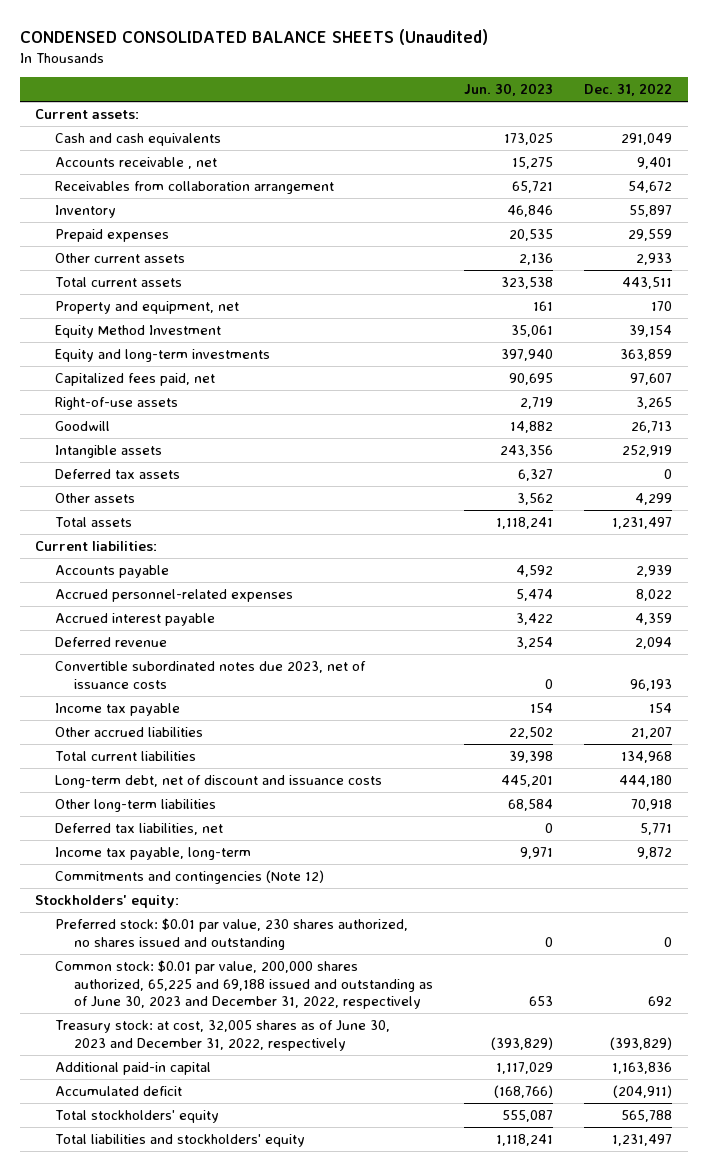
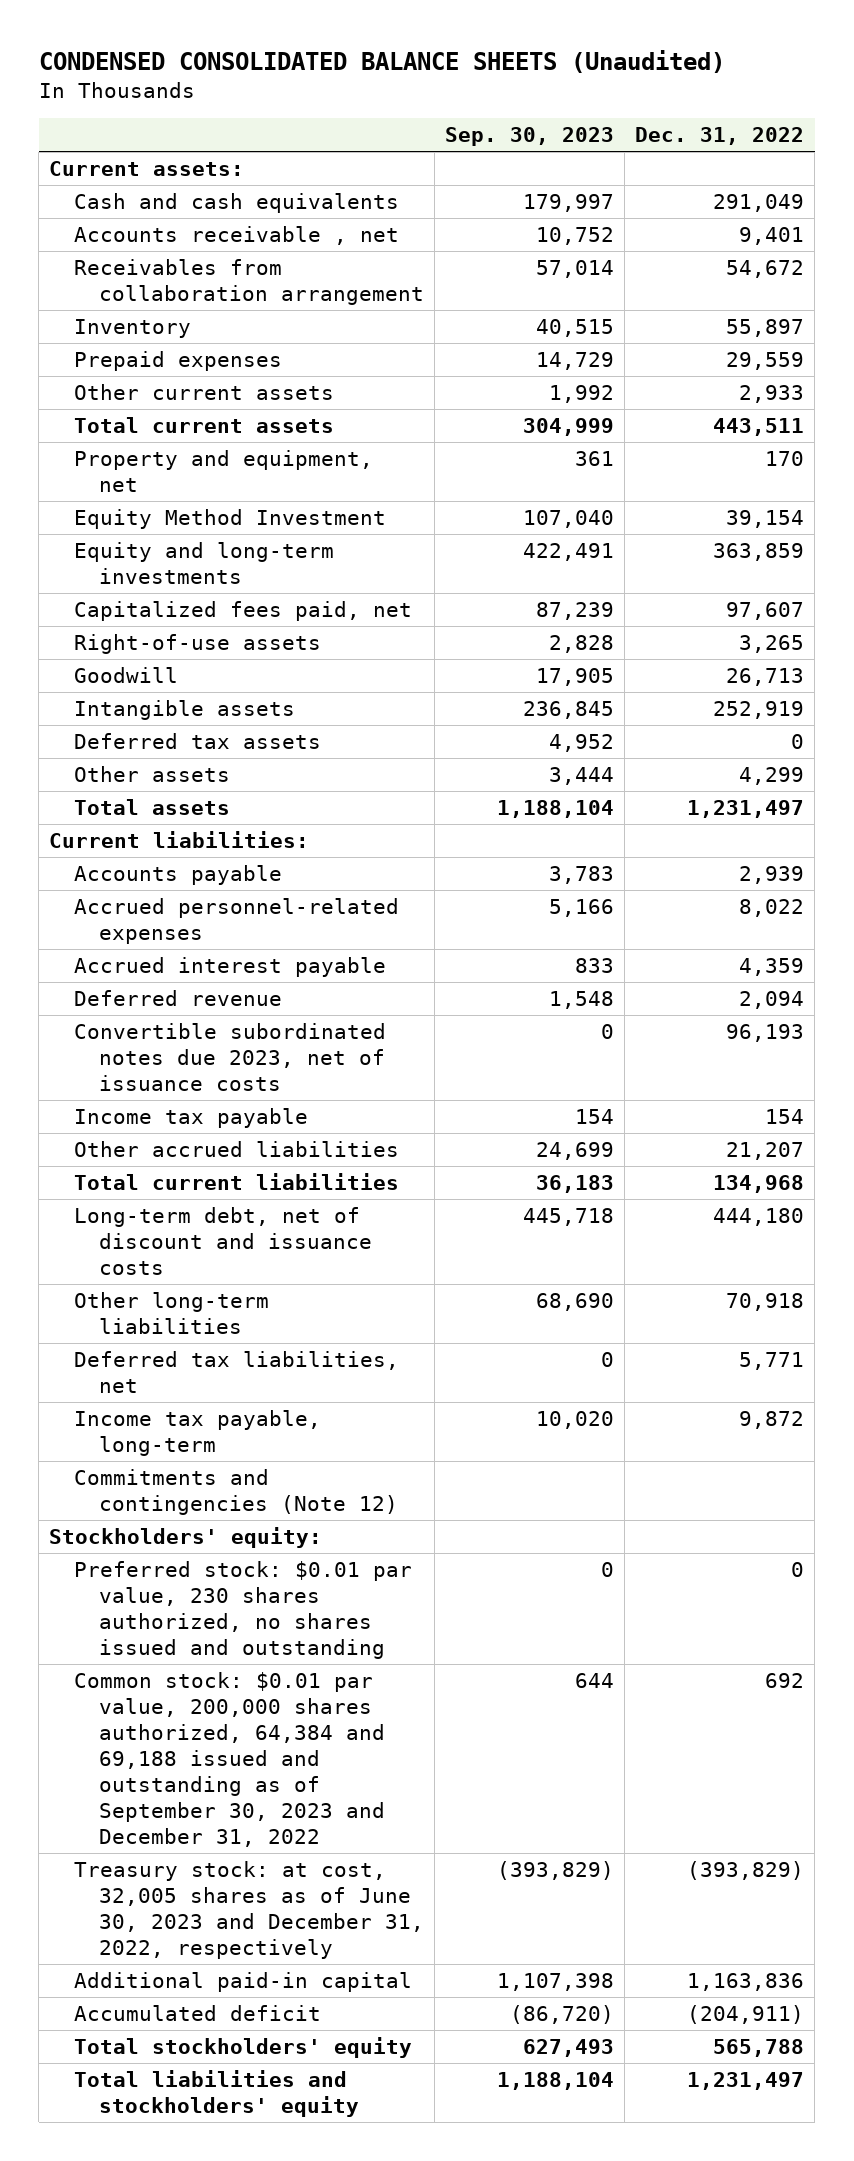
[464,83,554,97] Jun. 30, 2023 -> none
none -> [445,127,615,147] Sep. 30, 2023
[54,960,434,1010] Common stock: $0.01 par value, 200,000 shares authorized, 65,225 and 69,188 issued and outstanding as of June 30, 2023 and December 31, 2022, respectively -> [74,1671,386,1848] Common stock: $0.01 par value, 200,000 shares authorized, 64,384 and 69,188 issued and outstanding as of September 30, 2023 and December 31, 2022

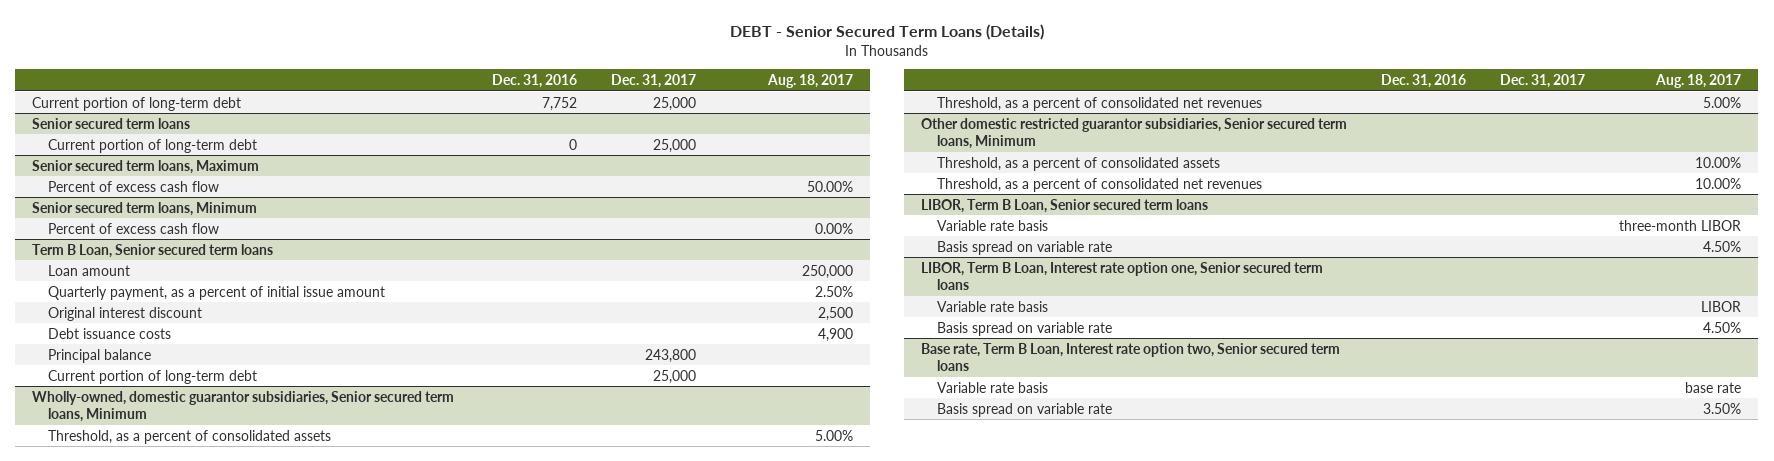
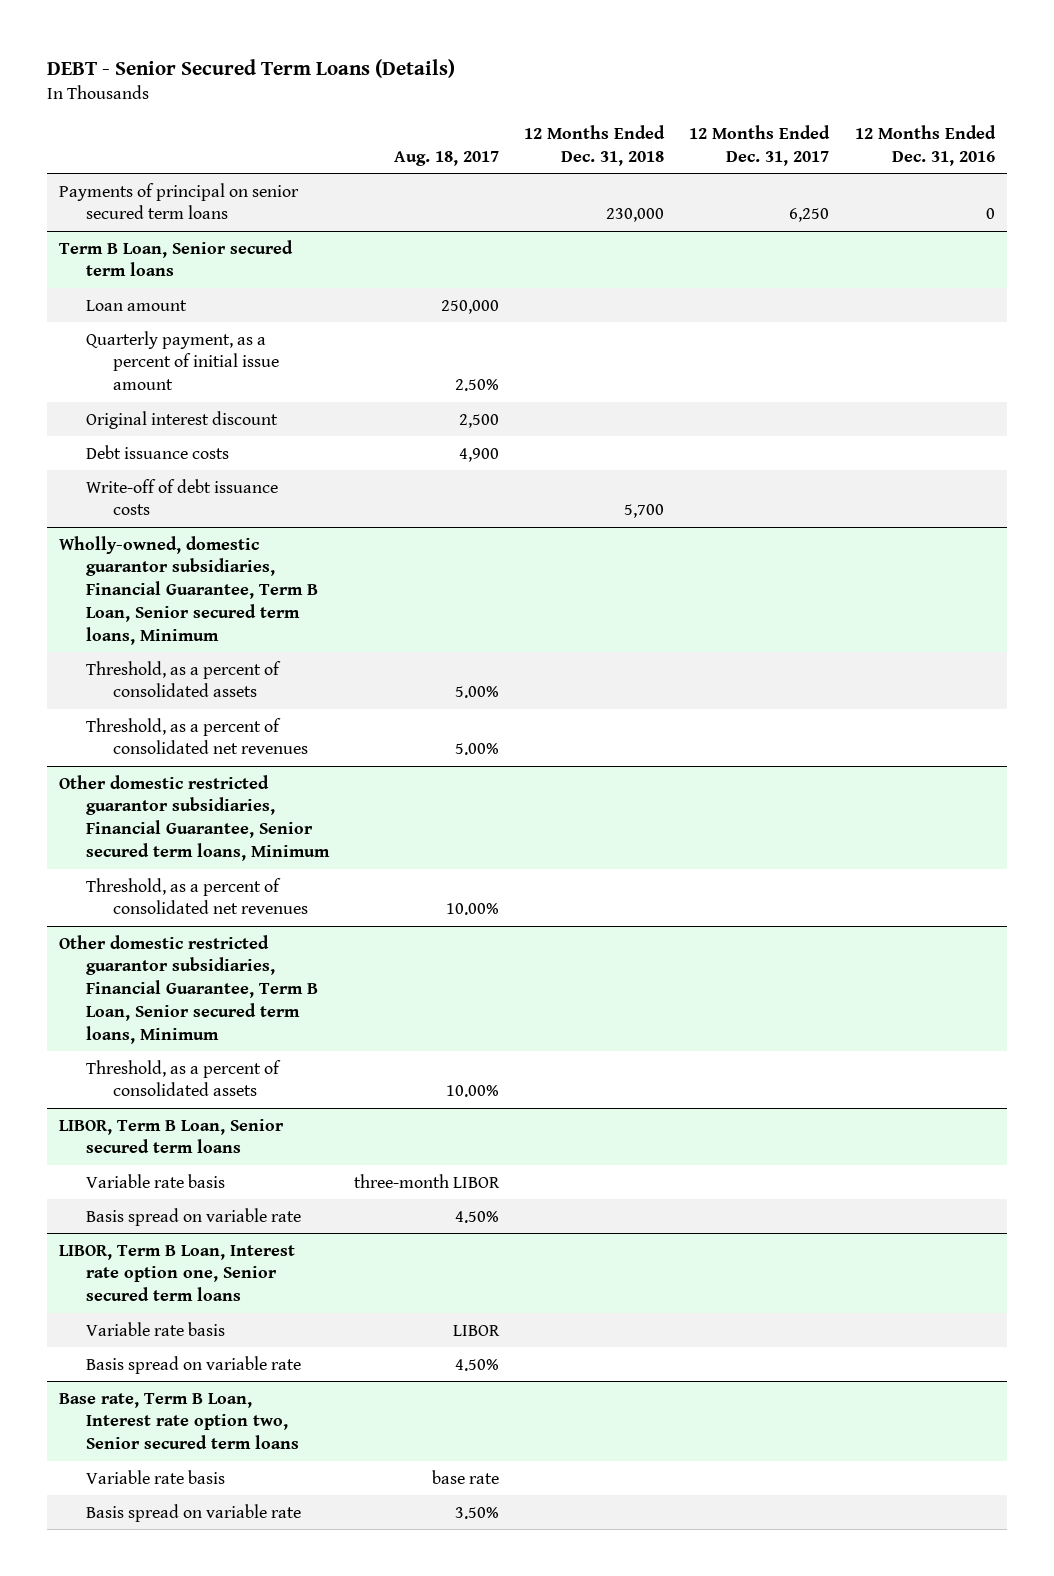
[492,74,578,89] Dec. 31, 2016 -> none
[611,74,697,89] Dec. 31, 2017 -> none
none -> [524,124,666,166] 12 Months Ended Dec. 31, 2018
none -> [689,124,831,166] 12 Months Ended Dec. 31, 2017
none -> [854,124,996,166] 12 Months Ended Dec. 31, 2016
[32,96,242,111] Current portion of long-term debt -> none
[32,117,191,129] Senior secured term loans -> none
[47,138,257,153] Current portion of long-term debt -> none
[32,159,260,174] Senior secured term loans, Maximum -> none
[47,180,219,192] Percent of excess cash flow -> none
[32,201,258,216] Senior secured term loans, Minimum -> none
[47,222,219,234] Percent of excess cash flow -> none
none -> [59,182,300,220] Payments of principal on senior secured term loans
[47,348,151,363] Principal balance -> none
[47,369,257,384] Current portion of long-term debt -> none
none -> [86,478,279,516] Write-off of debt issuance costs
[32,390,455,422] Wholly-owned, domestic guarantor subsidiaries, Senior secured term loans, Minimum -> [59,535,319,645] Wholly-owned, domestic guarantor subsidiaries, Financial Guarantee, Term B Loan, Senior secured term loans, Minimum
[936,156,1220,171] Threshold, as a percent of consolidated assets -> none
[921,117,1348,149] Other domestic restricted guarantor subsidiaries, Senior secured term loans, Minimum -> [59,774,331,862] Other domestic restricted guarantor subsidiaries, Financial Guarantee, Senior secured term loans, Minimum
none -> [59,934,319,1044] Other domestic restricted guarantor subsidiaries, Financial Guarantee, Term B Loan, Senior secured term loans, Minimum
none -> [86,1059,282,1097] Threshold, as a percent of consolidated assets

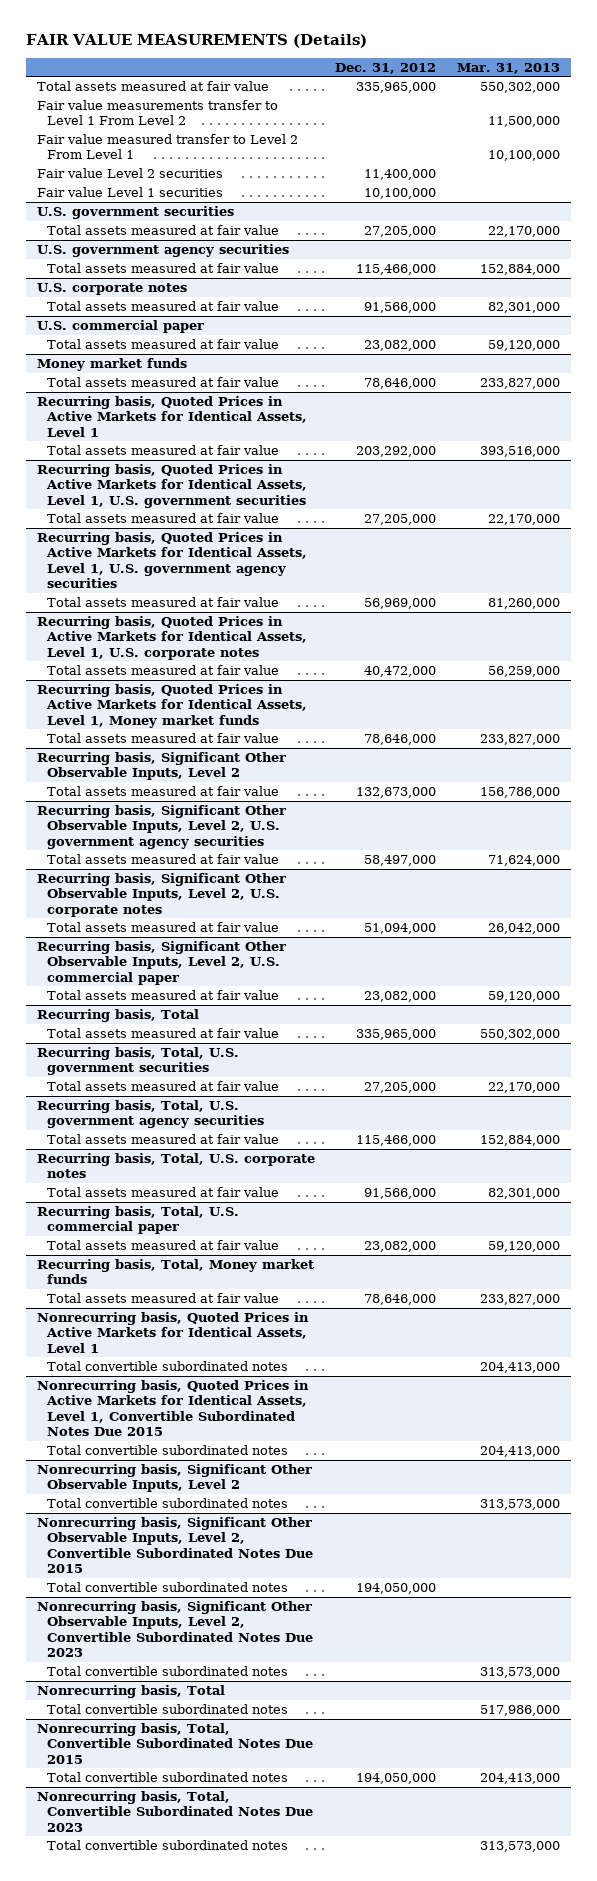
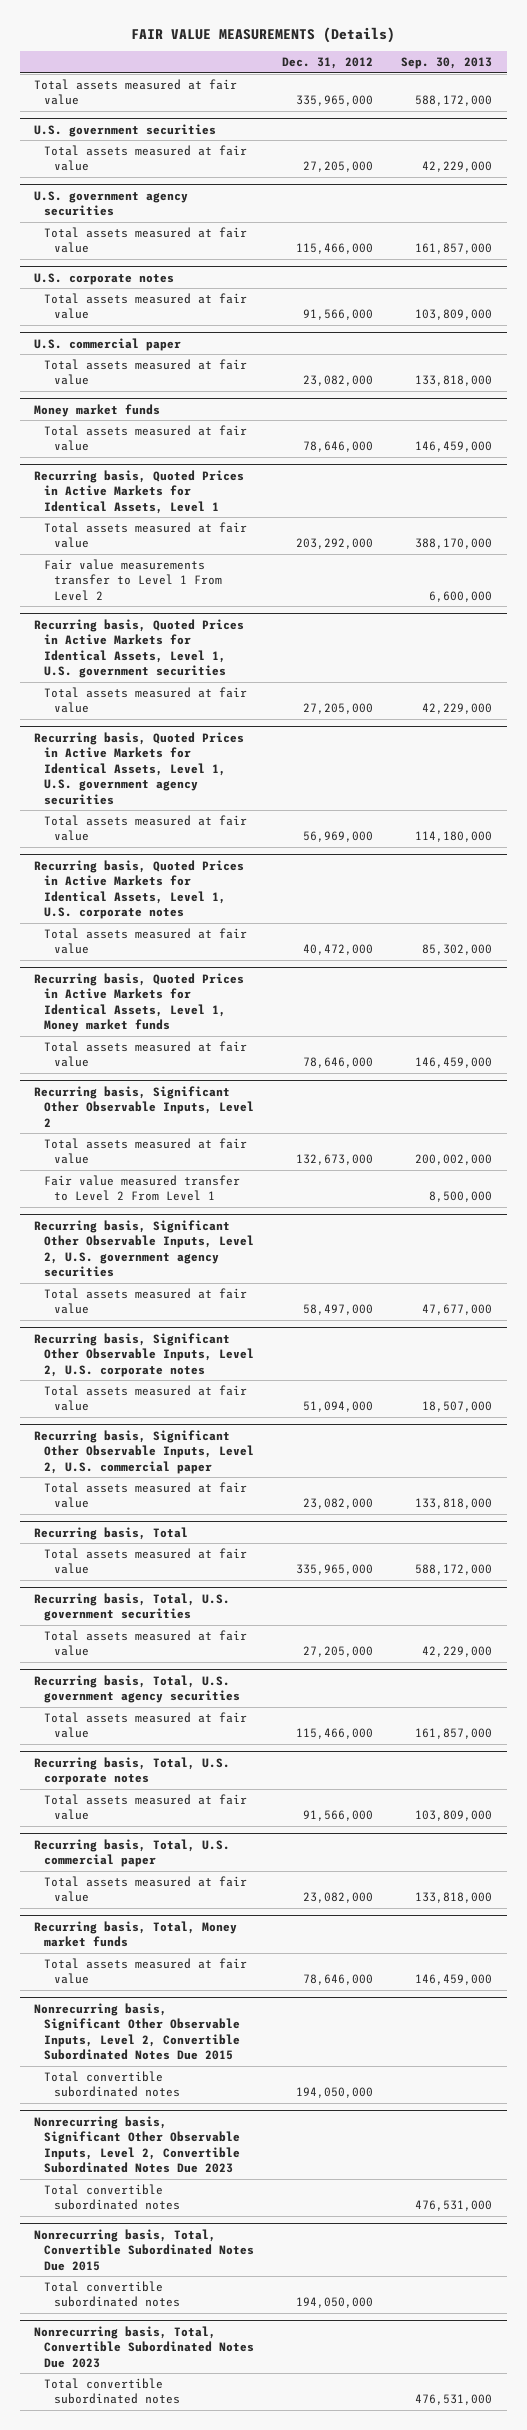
[457,62,561,74] Mar. 31, 2013 -> none
none -> [401,57,493,70] Sep. 30, 2013
[36,99,278,126] Fair value measurements transfer to Level 1 From Level 2 -> none
[36,133,298,160] Fair value measured transfer to Level 2 From Level 1 -> none
[36,167,223,178] Fair value Level 2 securities -> none
[36,186,223,197] Fair value Level 1 securities -> none
none -> [44,558,223,602] Fair value measurements transfer to Level 1 From Level 2
none -> [44,1174,241,1202] Fair value measured transfer to Level 2 From Level 1
[36,1311,309,1353] Nonrecurring basis, Quoted Prices in Active Markets for Identical Assets, Level 1 -> none
[47,1360,289,1371] Total convertible subordinated notes -> none
[36,1379,309,1437] Nonrecurring basis, Quoted Prices in Active Markets for Identical Assets, Level 1, Convertible Subordinated Notes Due 2015 -> none
[47,1444,289,1455] Total convertible subordinated notes -> none
[36,1463,312,1493] Nonrecurring basis, Significant Other Observable Inputs, Level 2 -> none
[47,1497,289,1508] Total convertible subordinated notes -> none
[36,1684,225,1698] Nonrecurring basis, Total -> none
[47,1703,289,1714] Total convertible subordinated notes -> none

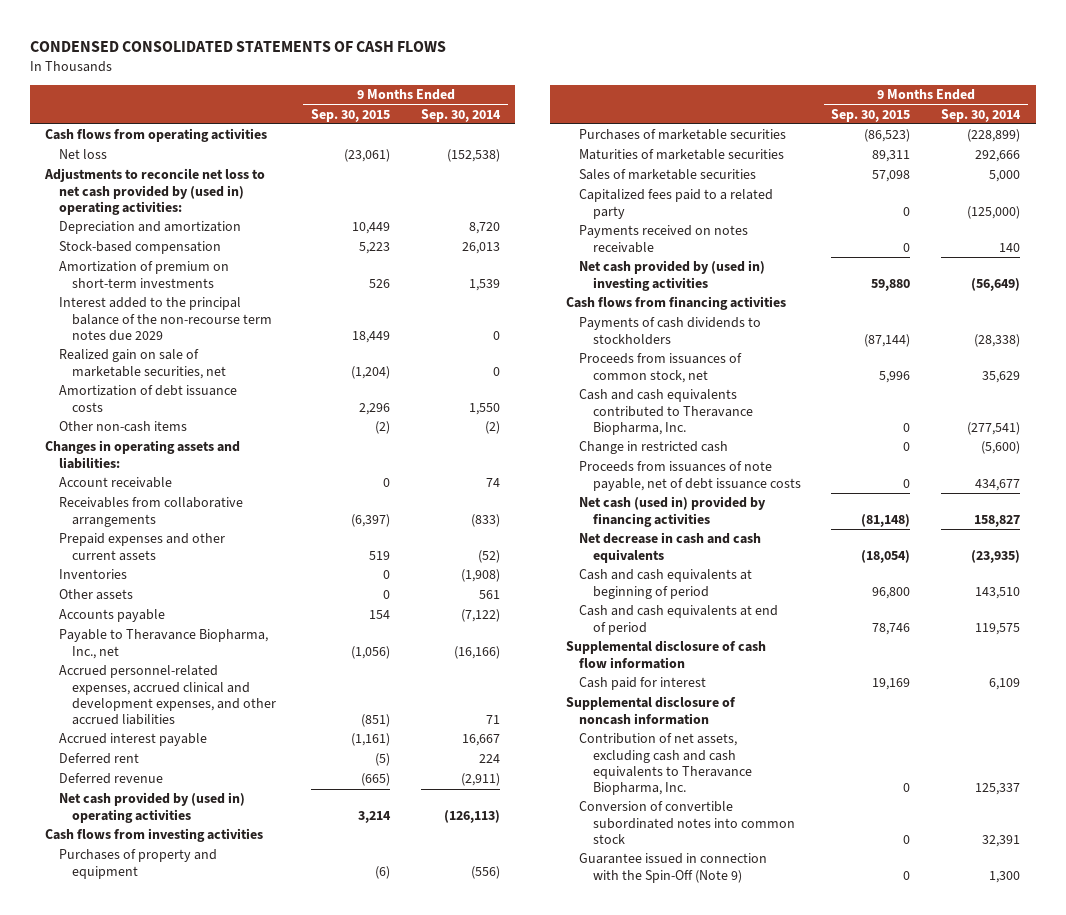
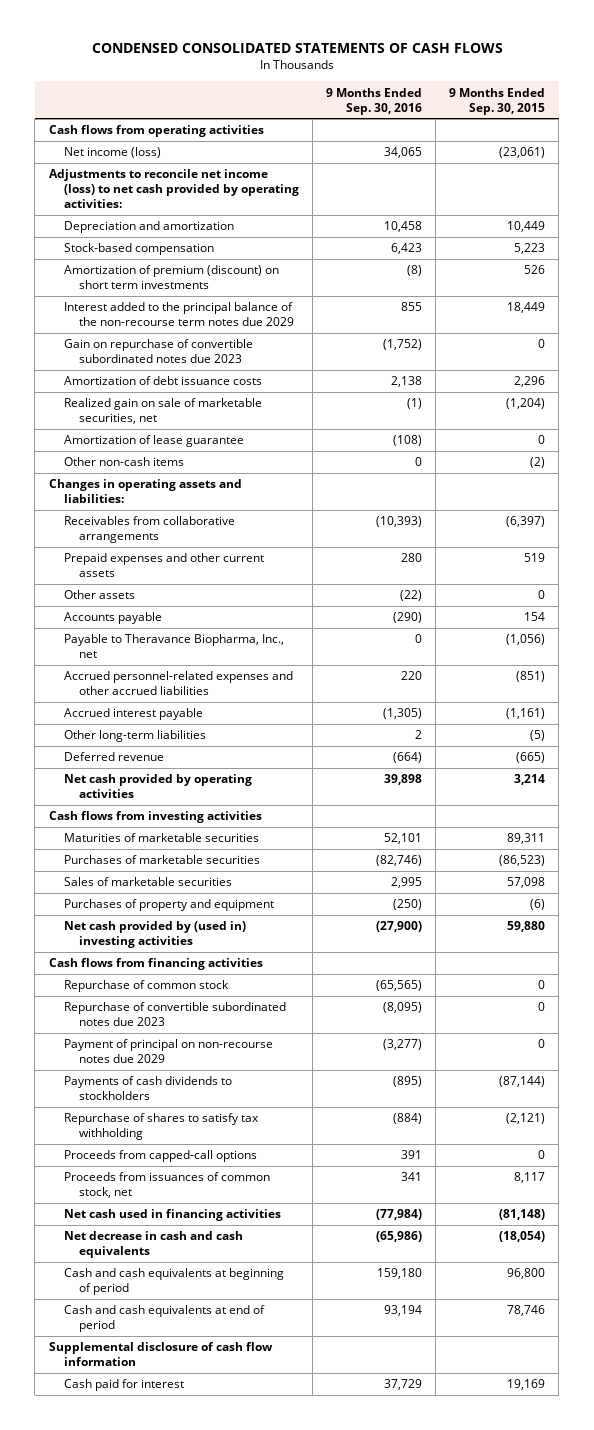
[420,108,501,122] Sep. 30, 2014 -> none
none -> [325,87,422,115] 9 Months Ended Sep. 30, 2016
[58,149,107,160] Net loss -> [63,147,161,159] Net income (loss)
[44,168,266,215] Adjustments to reconcile net loss to net cash provided by (used in) operating activities: -> [48,169,299,208] Adjustments to reconcile net income (loss) to net cash provided by operating activities:
[58,261,229,288] Amortization of premium on short-term investments -> [63,265,279,290] Amortization of premium (discount) on short term investments
none -> [63,339,253,364] Gain on repurchase of convertible subordinated notes due 2023
[58,349,227,379] Realized gain on sale of marketable securities, net -> [63,398,262,425] Realized gain on sale of marketable securities, net
none -> [63,435,244,448] Amortization of lease guarantee
[58,477,172,489] Account receivable -> none
[58,569,127,580] Inventories -> none
[58,665,277,725] Accrued personnel-related expenses, accrued clinical and development expenses, and other accrued liabilities -> [63,671,293,696] Accrued personnel-related expenses and other accrued liabilities
[58,753,139,765] Deferred rent -> none
none -> [63,730,206,743] Other long-term liabilities
[58,792,245,823] Net cash provided by (used in) operating activities -> [63,774,252,799] Net cash provided by operating activities
[579,129,787,141] Purchases of marketable securities -> [63,855,260,865] Purchases of marketable securities
[579,189,774,219] Capitalized fees paid to a related party -> none
[579,225,749,253] Payments received on notes receivable -> none
[58,849,217,879] Purchases of property and equipment -> [63,899,274,912] Purchases of property and equipment
none -> [63,980,229,993] Repurchase of common stock
none -> [63,1002,286,1027] Repurchase of convertible subordinated notes due 2023
none -> [63,1039,273,1064] Payment of principal on non-recourse notes due 2029
[579,389,753,435] Cash and cash equivalents contributed to Theravance Biopharma, Inc. -> none
[579,441,729,455] Change in restricted cash -> none
[579,461,801,491] Proceeds from issuances of note payable, net of debt issuance costs -> none
none -> [63,1113,259,1141] Repurchase of shares to satisfy tax withholding
none -> [63,1150,257,1163] Proceeds from capped-call options
[879,370,911,383] 5,996 -> [514,1172,546,1184] 8,117
[579,496,767,527] Net cash (used in) provided by financing activities -> [63,1209,281,1222] Net cash used in financing activities
[565,696,736,725] Supplemental disclosure of noncash information -> none
[579,733,752,795] Contribution of net assets, excluding cash and cash equivalents to Theravance Biopharma, Inc. -> none
[579,801,795,844] Conversion of convertible subordinated notes into common stock -> none
[579,853,768,883] Guarantee issued in connection with the Spin-Off (Note 9) -> none

